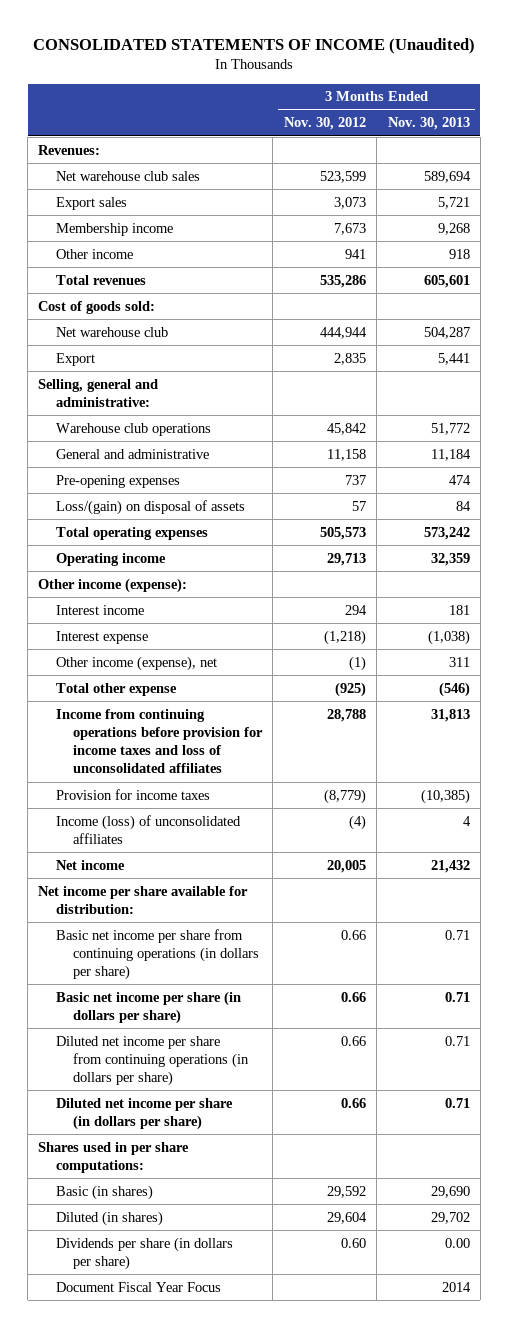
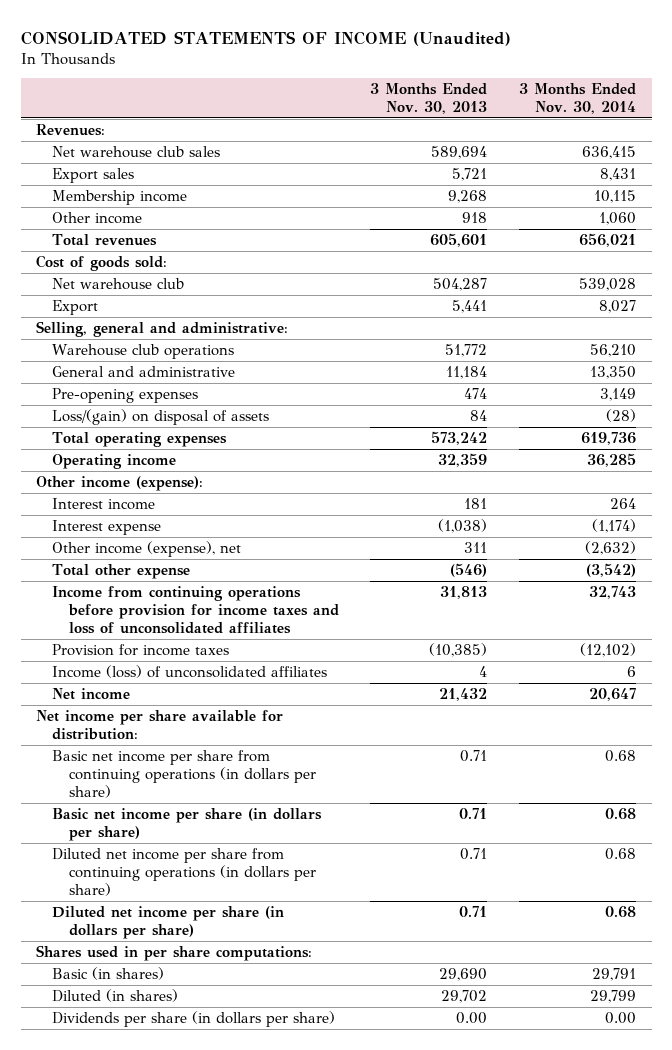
[283,117,366,131] Nov. 30, 2012 -> none
none -> [518,83,636,115] 3 Months Ended Nov. 30, 2014
[55,1281,221,1292] Document Fiscal Year Focus -> none

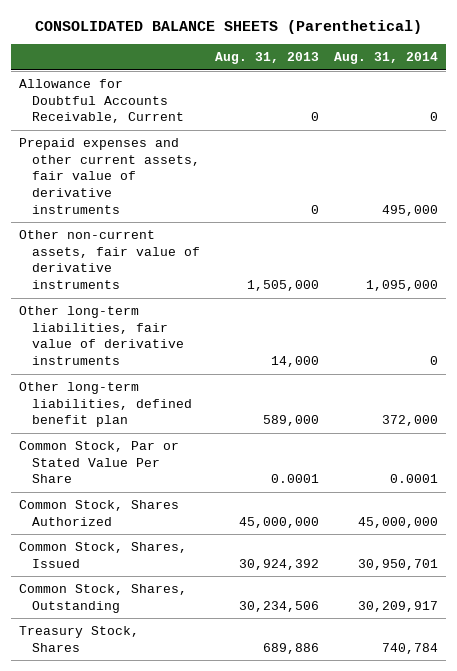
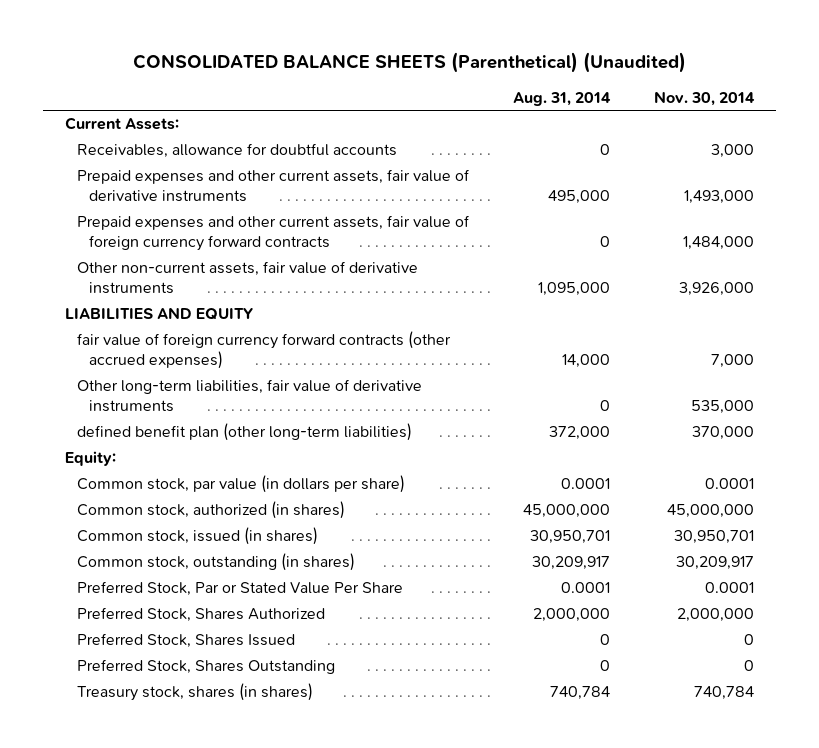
[34,20,422,35] CONSOLIDATED BALANCE SHEETS (Parenthetical) -> [132,52,686,74] CONSOLIDATED BALANCE SHEETS (Parenthetical) (Unaudited)
[214,52,319,65] Aug. 31, 2013 -> none
none -> [654,90,756,106] Nov. 30, 2014
none -> [65,117,180,131] Current Assets:
[18,78,184,124] Allowance for Doubtful Accounts Receivable, Current -> [77,143,398,159] Receivables, allowance for doubtful accounts
none -> [77,215,471,252] Prepaid expenses and other current assets, fair value of foreign currency forward contracts
none -> [65,307,254,321] LIABILITIES AND EQUITY
none -> [77,331,452,370] fair value of foreign currency forward contracts (other accrued expenses)
[18,381,192,428] Other long-term liabilities, defined benefit plan -> [77,423,413,442] defined benefit plan (other long-term liabilities)
none -> [65,451,117,467] Equity:
[18,440,179,484] Common Stock, Par or Stated Value Per Share -> [77,475,406,494] Common stock, par value (in dollars per share)
[18,499,179,526] Common Stock, Shares Authorized -> [77,501,346,520] Common stock, authorized (in shares)
[18,541,187,568] Common Stock, Shares, Issued -> [77,527,319,546] Common stock, issued (in shares)
[18,583,187,613] Common Stock, Shares, Outstanding -> [77,553,356,572] Common stock, outstanding (in shares)
none -> [77,581,404,597] Preferred Stock, Par or Stated Value Per Share
none -> [77,607,326,623] Preferred Stock, Shares Authorized
none -> [77,633,296,649] Preferred Stock, Shares Issued
none -> [77,659,336,675] Preferred Stock, Shares Outstanding
[18,625,139,652] Treasury Stock, Shares -> [77,683,314,702] Treasury stock, shares (in shares)

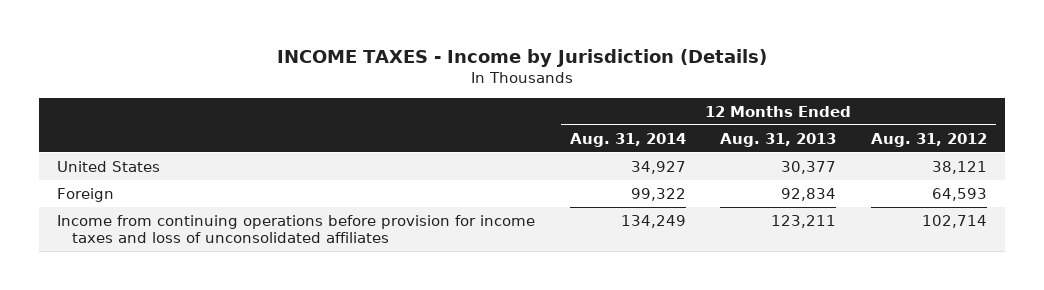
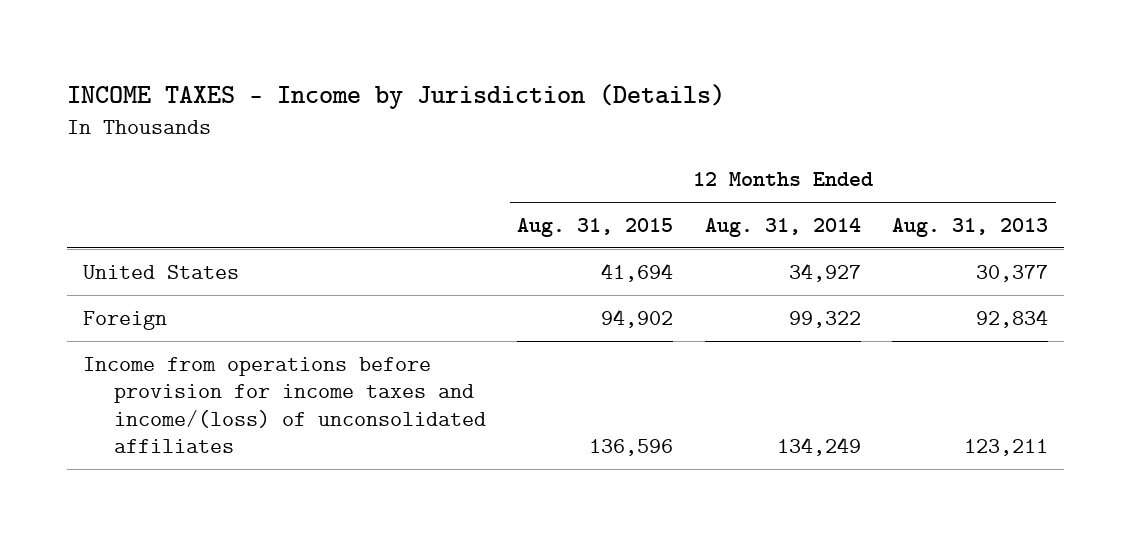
[871,132,988,147] Aug. 31, 2012 -> none
none -> [517,218,674,238] Aug. 31, 2015
[56,214,535,244] Income from continuing operations before provision for income taxes and loss of unconsolidated affiliates -> [82,356,487,454] Income from operations before provision for income taxes and income/(loss) of unconsolidated affiliates

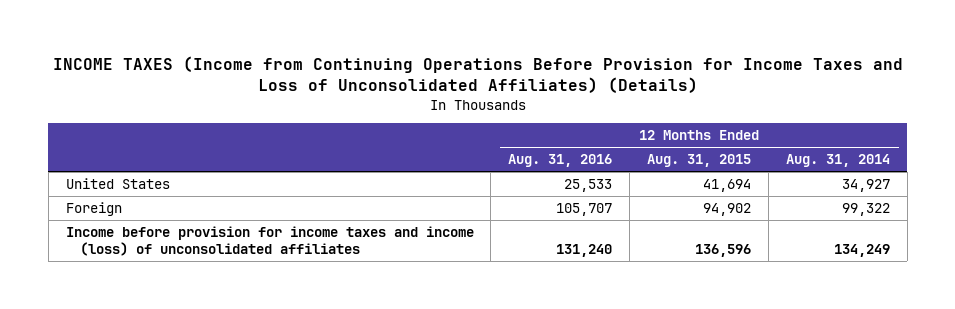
[67,83,726,109] INCOME TAXES - Income by Jurisdiction (Details) -> [52,55,903,93] INCOME TAXES (Income from Continuing Operations Before Provision for Income Taxes and Loss of Unconsolidated Affiliates) (Details)
[892,218,1049,238] Aug. 31, 2013 -> none
none -> [508,154,613,168] Aug. 31, 2016
[82,356,487,454] Income from operations before provision for income taxes and income/(loss) of unconsolidated affiliates -> [65,226,474,257] Income before provision for income taxes and income (loss) of unconsolidated affiliates

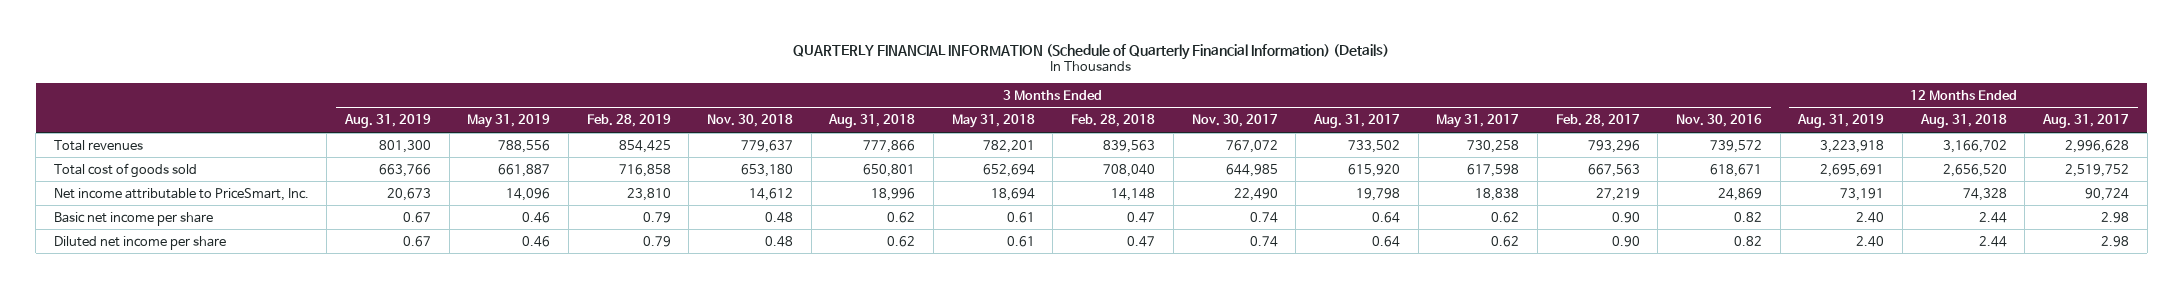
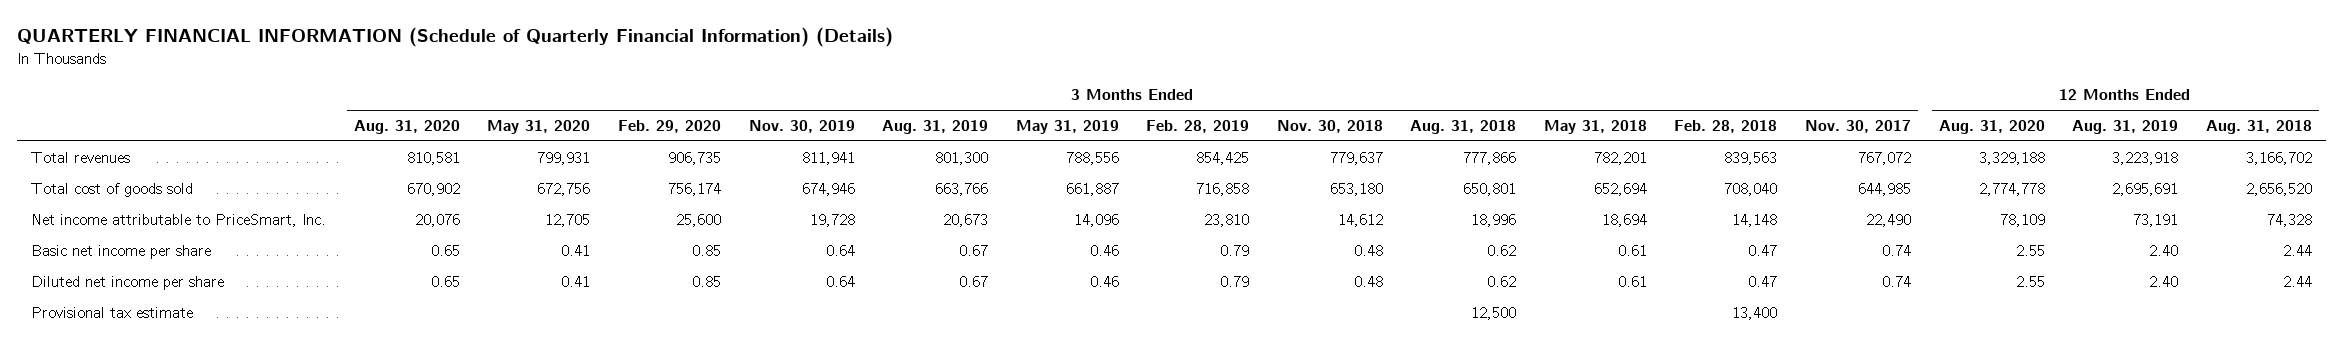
[1312,114,1400,129] Aug. 31, 2017 -> none
[1436,114,1520,129] May 31, 2017 -> none
[1555,114,1640,128] Feb. 28, 2017 -> none
[1675,114,1762,128] Nov. 30, 2016 -> none
[2041,114,2129,129] Aug. 31, 2017 -> none
none -> [353,119,460,134] Aug. 31, 2020
none -> [487,119,591,134] May 31, 2020
none -> [617,119,721,133] Feb. 29, 2020
none -> [748,119,855,133] Nov. 30, 2019
none -> [1938,119,2045,134] Aug. 31, 2020
none -> [31,306,194,318] Provisional tax estimate

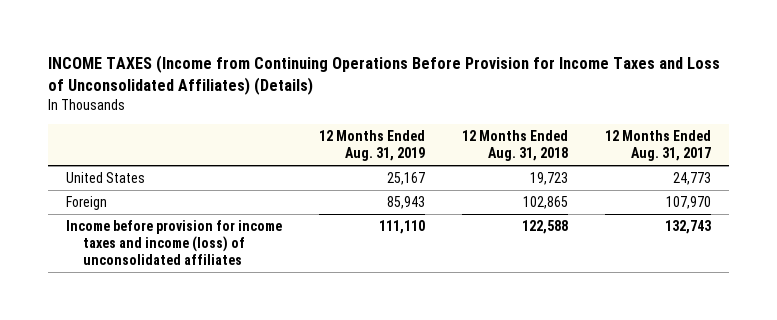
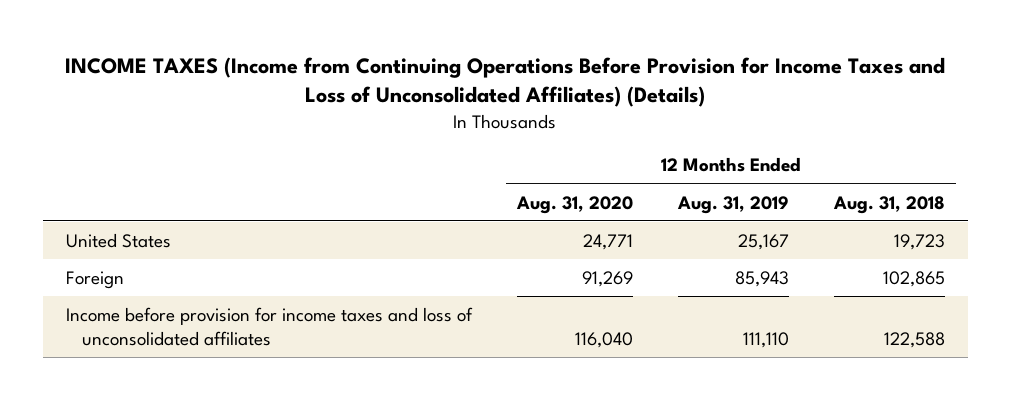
[604,129,711,161] 12 Months Ended Aug. 31, 2017 -> none
none -> [515,195,633,214] Aug. 31, 2020
[65,220,282,266] Income before provision for income taxes and income (loss) of unconsolidated affiliates -> [65,306,473,346] Income before provision for income taxes and loss of unconsolidated affiliates

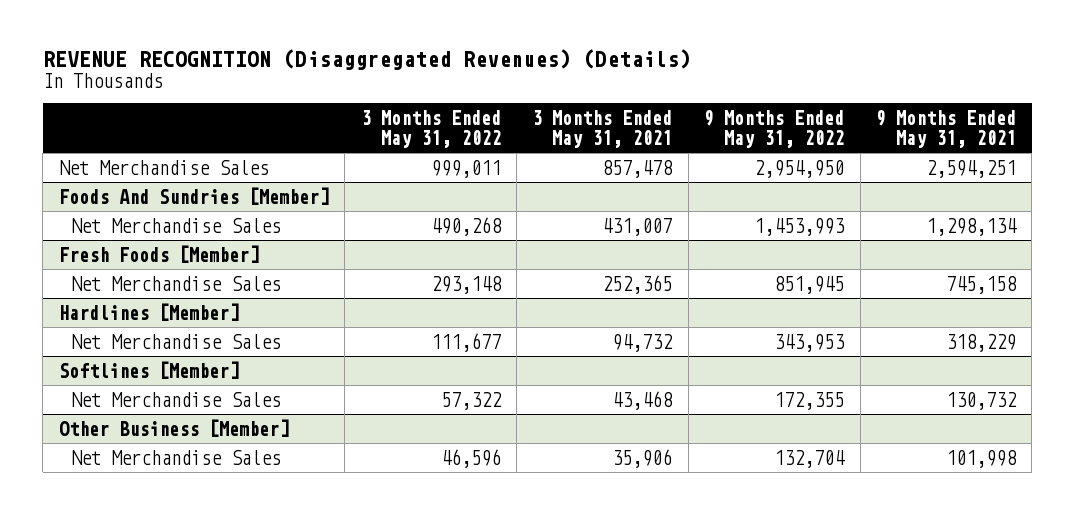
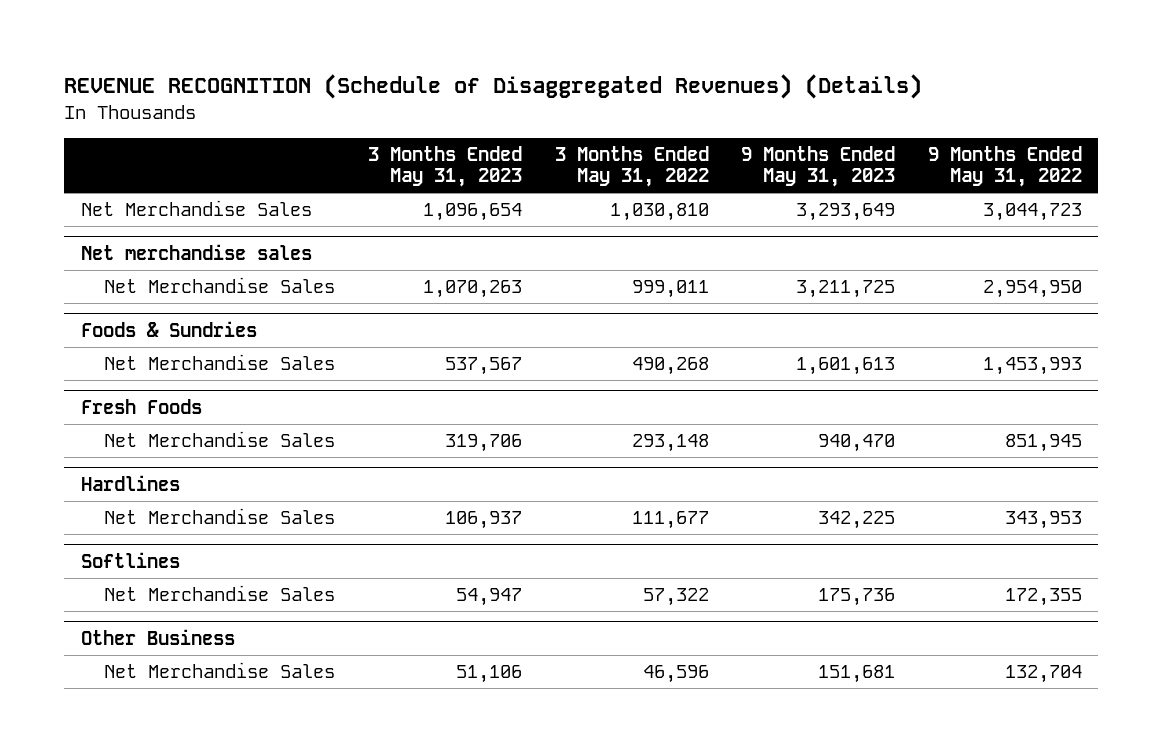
[42,48,691,70] REVENUE RECOGNITION (Disaggregated Revenues) (Details) -> [64,74,923,100] REVENUE RECOGNITION (Schedule of Disaggregated Revenues) (Details)
[532,109,673,148] 3 Months Ended May 31, 2021 -> none
[875,109,1016,148] 9 Months Ended May 31, 2021 -> none
none -> [367,145,522,188] 3 Months Ended May 31, 2023
none -> [741,145,896,188] 9 Months Ended May 31, 2023
none -> [80,200,312,217] Net Merchandise Sales
none -> [80,244,312,261] Net merchandise sales
[58,186,329,205] Foods And Sundries [Member] -> [80,321,257,338] Foods & Sundries
[58,244,259,263] Fresh Foods [Member] -> [80,399,202,415] Fresh Foods
[58,302,239,321] Hardlines [Member] -> [80,475,180,492] Hardlines
[58,360,239,379] Softlines [Member] -> [80,552,180,569] Softlines
[58,418,289,437] Other Business [Member] -> [80,629,235,646] Other Business

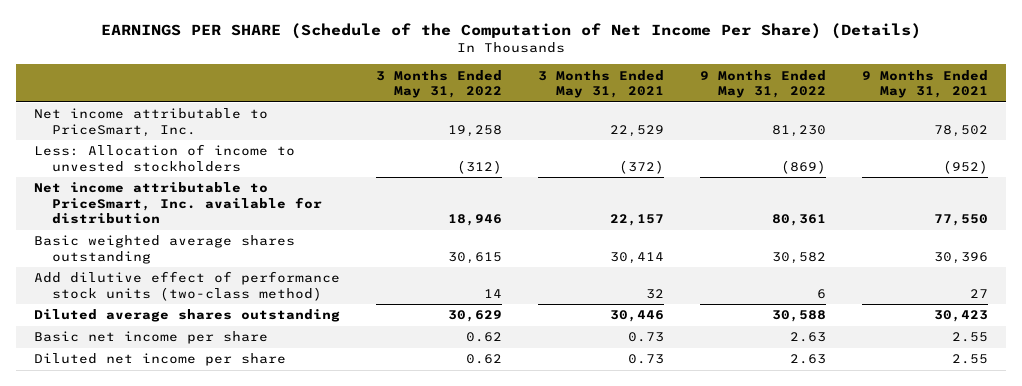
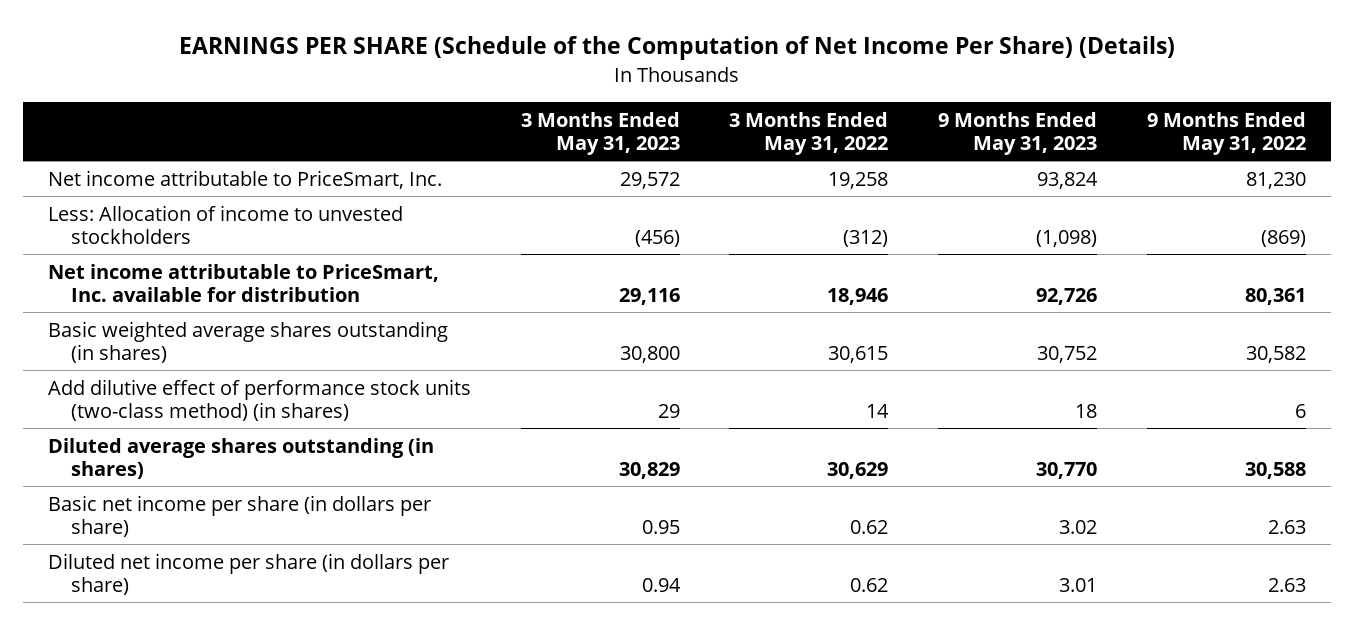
[537,69,664,99] 3 Months Ended May 31, 2021 -> none
[861,69,988,99] 9 Months Ended May 31, 2021 -> none
none -> [520,111,680,155] 3 Months Ended May 31, 2023
none -> [938,111,1098,155] 9 Months Ended May 31, 2023
[33,235,295,264] Basic weighted average shares outstanding -> [47,320,448,364] Basic weighted average shares outstanding (in shares)
[33,271,340,301] Add dilutive effect of performance stock units (two-class method) -> [47,378,471,422] Add dilutive effect of performance stock units (two-class method) (in shares)
[33,309,340,323] Diluted average shares outstanding -> [47,437,434,480] Diluted average shares outstanding (in shares)
[33,331,268,345] Basic net income per share -> [47,494,431,538] Basic net income per share (in dollars per share)
[33,353,286,367] Diluted net income per share -> [47,552,449,596] Diluted net income per share (in dollars per share)

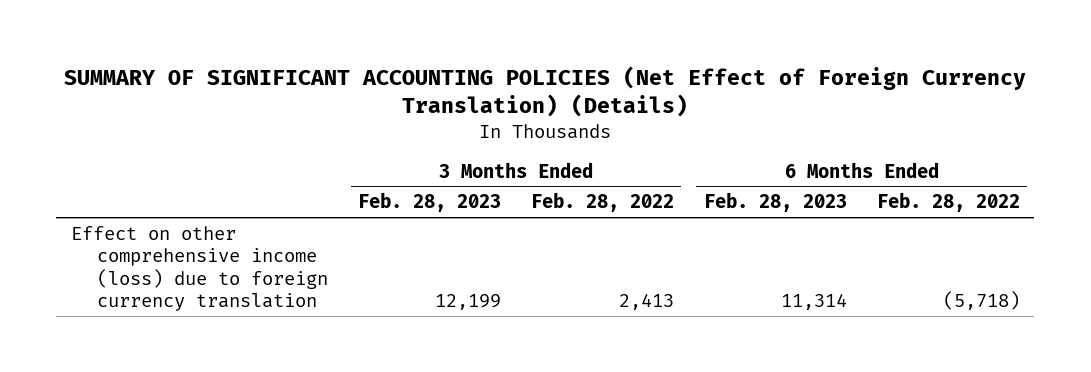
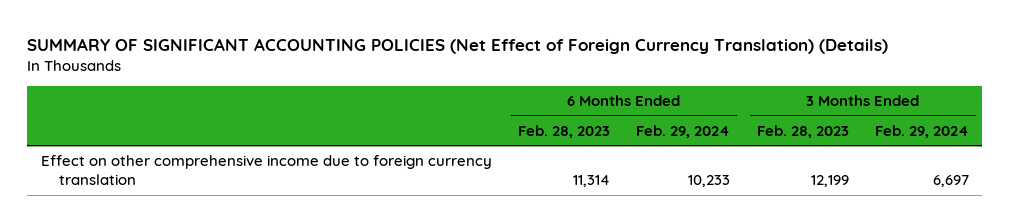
[530,192,674,213] Feb. 28, 2022 -> none
[876,192,1020,213] Feb. 28, 2022 -> none
none -> [636,124,731,138] Feb. 29, 2024
none -> [875,124,970,138] Feb. 29, 2024
[71,225,329,312] Effect on other comprehensive income (loss) due to foreign currency translation -> [40,155,492,185] Effect on other comprehensive income due to foreign currency translation

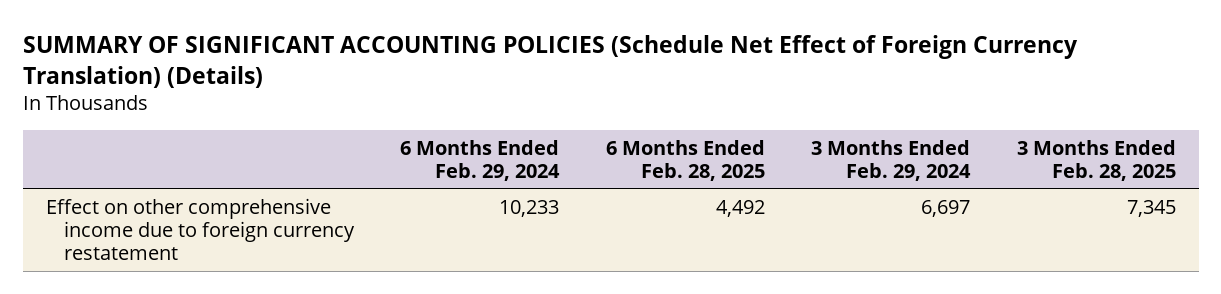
[27,37,889,54] SUMMARY OF SIGNIFICANT ACCOUNTING POLICIES (Net Effect of Foreign Currency Translation) (Details) -> [22,35,1078,88] SUMMARY OF SIGNIFICANT ACCOUNTING POLICIES (Schedule Net Effect of Foreign Currency Translation) (Details)
[517,124,610,138] Feb. 28, 2023 -> none
[756,124,849,138] Feb. 28, 2023 -> none
none -> [605,139,765,181] 6 Months Ended Feb. 28, 2025
none -> [1016,139,1176,181] 3 Months Ended Feb. 28, 2025
[40,155,492,185] Effect on other comprehensive income due to foreign currency translation -> [45,197,356,260] Effect on other comprehensive income due to foreign currency restatement

